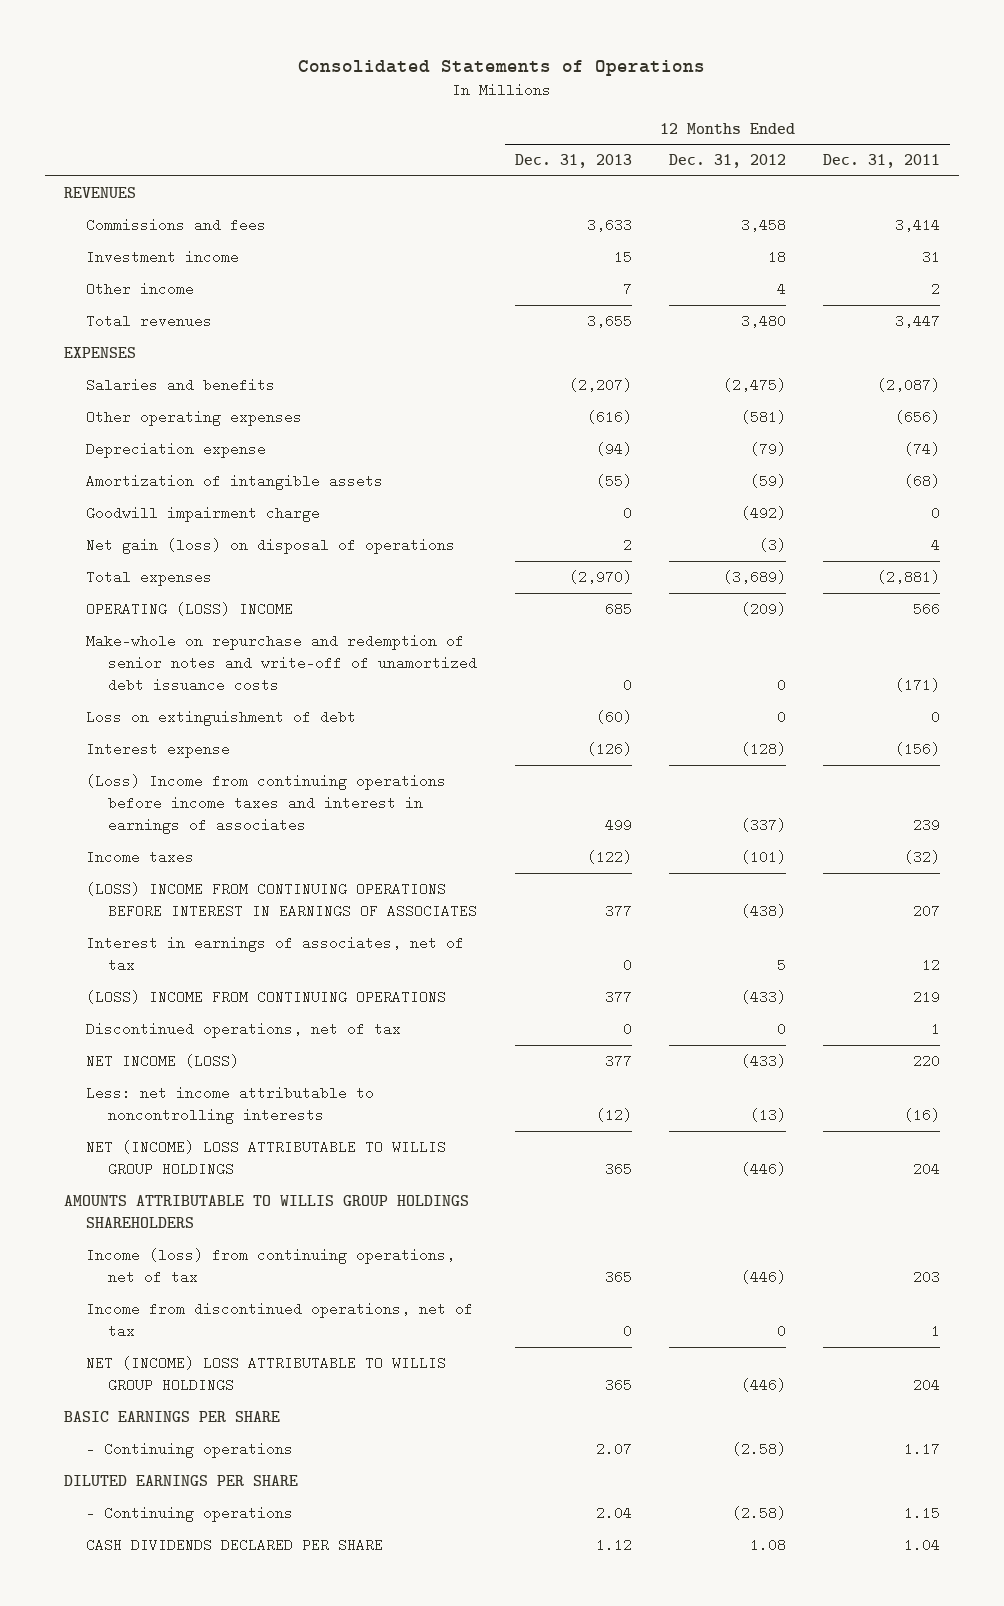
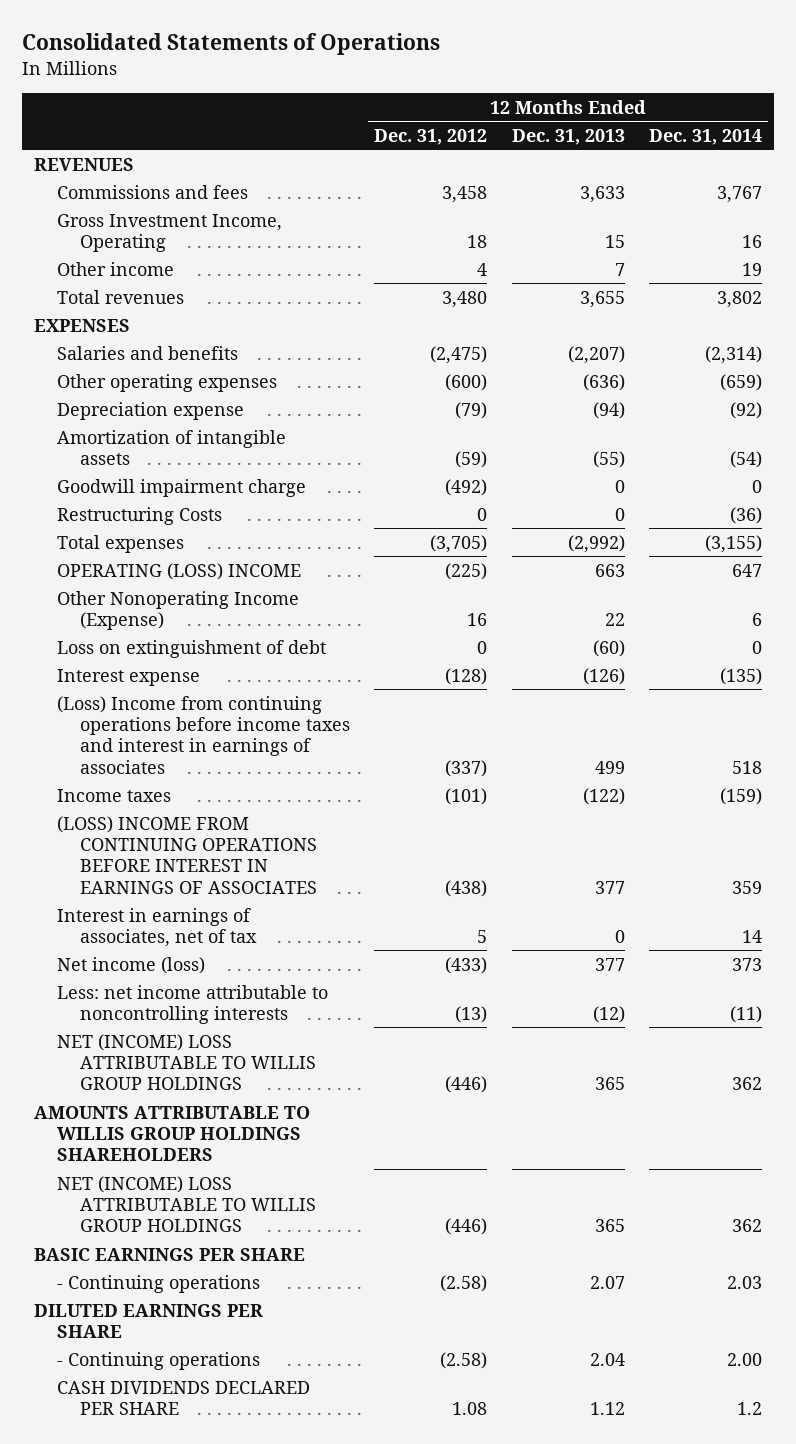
[823,154,941,169] Dec. 31, 2011 -> none
none -> [649,128,763,145] Dec. 31, 2014
[86,250,240,265] Investment income -> [56,213,282,252] Gross Investment Income, Operating
[586,410,632,425] (616) -> [582,373,625,391] (636)
[741,410,787,425] (581) -> [445,373,488,391] (600)
[86,538,456,555] Net gain (loss) on disposal of operations -> none
[86,634,478,693] Make-whole on repurchase and redemption of senior notes and write-off of unamortized debt issuance costs -> none
none -> [56,506,222,525] Restructuring Costs
[568,570,632,585] (2,970) -> [567,534,625,553] (2,992)
[723,570,787,585] (3,689) -> [430,534,488,553] (3,705)
[604,602,632,617] 685 -> [594,563,625,577] 663
[741,602,787,617] (209) -> [445,562,488,580] (225)
none -> [56,590,299,630] Other Nonoperating Income (Expense)
[86,990,447,1005] (LOSS) INCOME FROM CONTINUING OPERATIONS -> none
[86,1022,402,1039] Discontinued operations, net of tax -> none
[86,1054,240,1069] NET INCOME (LOSS) -> [56,956,205,974] Net income (loss)
[86,1248,456,1285] Income (loss) from continuing operations, net of tax -> none
[86,1302,474,1339] Income from discontinued operations, net of tax -> none

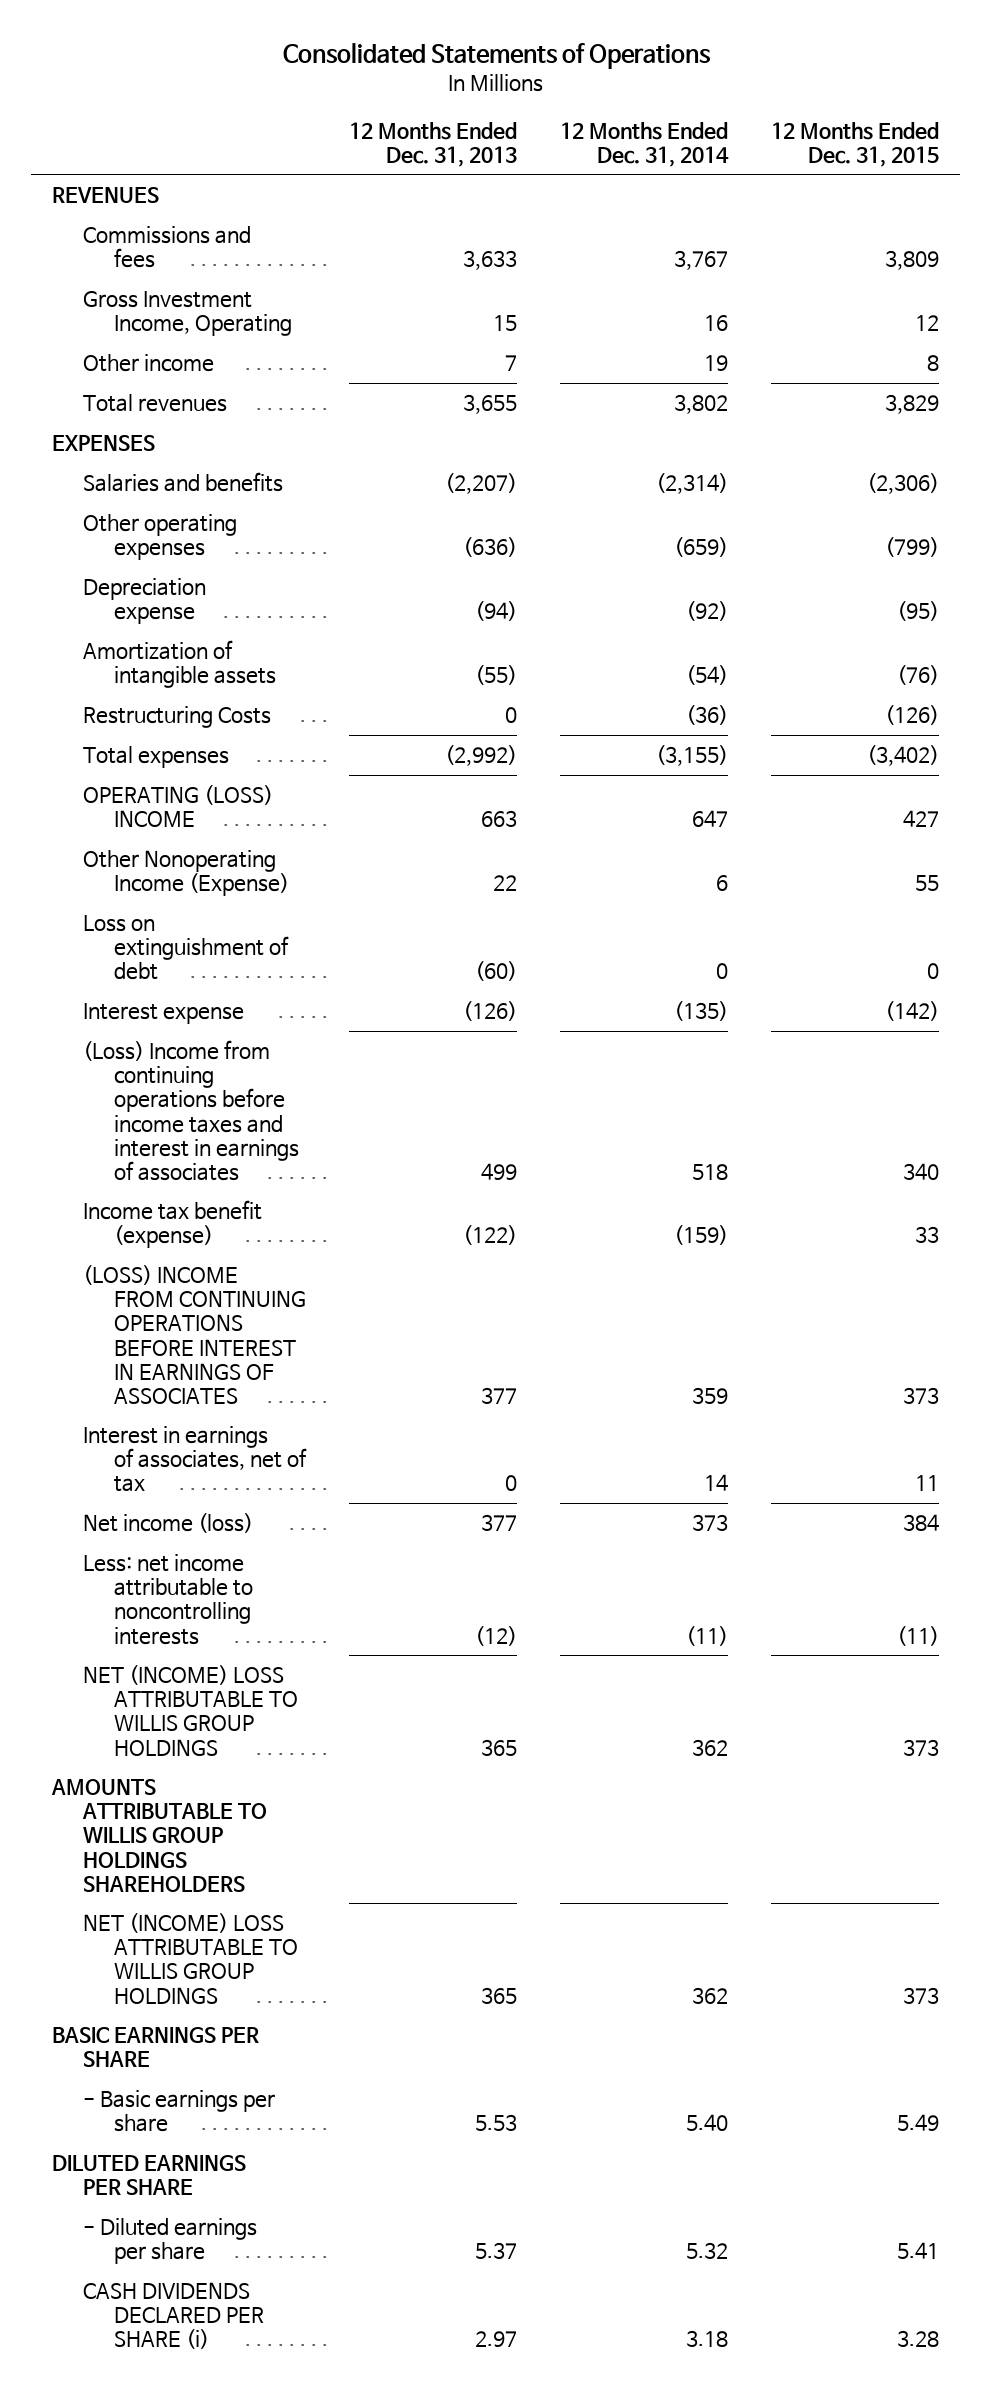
[374,128,488,145] Dec. 31, 2012 -> none
none -> [770,121,939,167] 12 Months Ended Dec. 31, 2015
[56,478,306,497] Goodwill impairment charge -> none
[56,788,171,802] Income taxes -> [83,1200,263,1249] Income tax benefit (expense)
[56,1274,260,1293] - Continuing operations -> none
none -> [83,2090,276,2133] - Basic earnings per share
[56,1351,260,1370] - Continuing operations -> none
none -> [83,2218,258,2265] - Diluted earnings per share
[56,1380,310,1415] CASH DIVIDENDS DECLARED PER SHARE -> [83,2282,265,2350] CASH DIVIDENDS DECLARED PER SHARE (i)
[589,1401,625,1415] 1.12 -> [475,2331,518,2348] 2.97
[737,1401,763,1415] 1.2 -> [686,2330,729,2348] 3.18

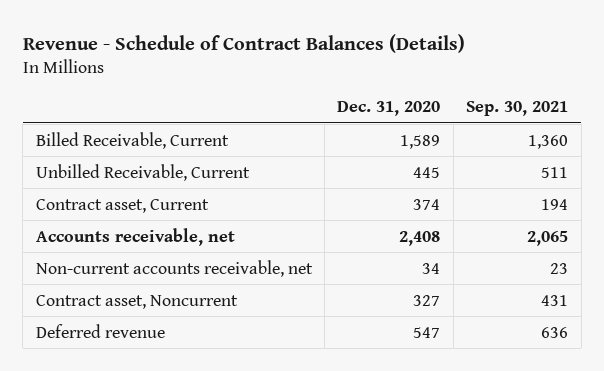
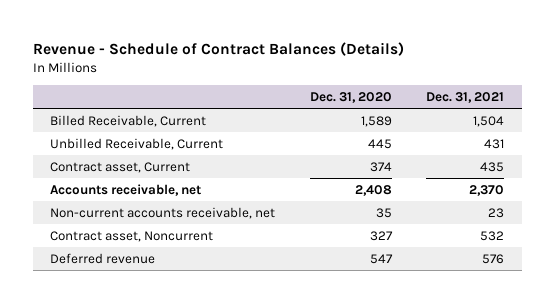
[466,101,569,117] Sep. 30, 2021 -> none
none -> [426,91,505,103] Dec. 31, 2021
[422,262,441,274] 34 -> [375,207,392,218] 35

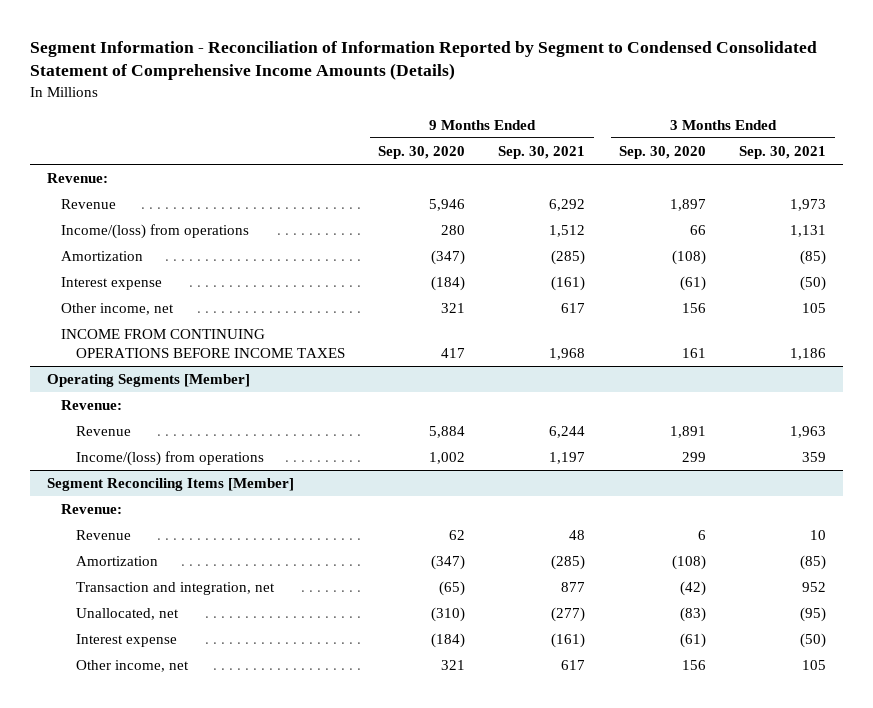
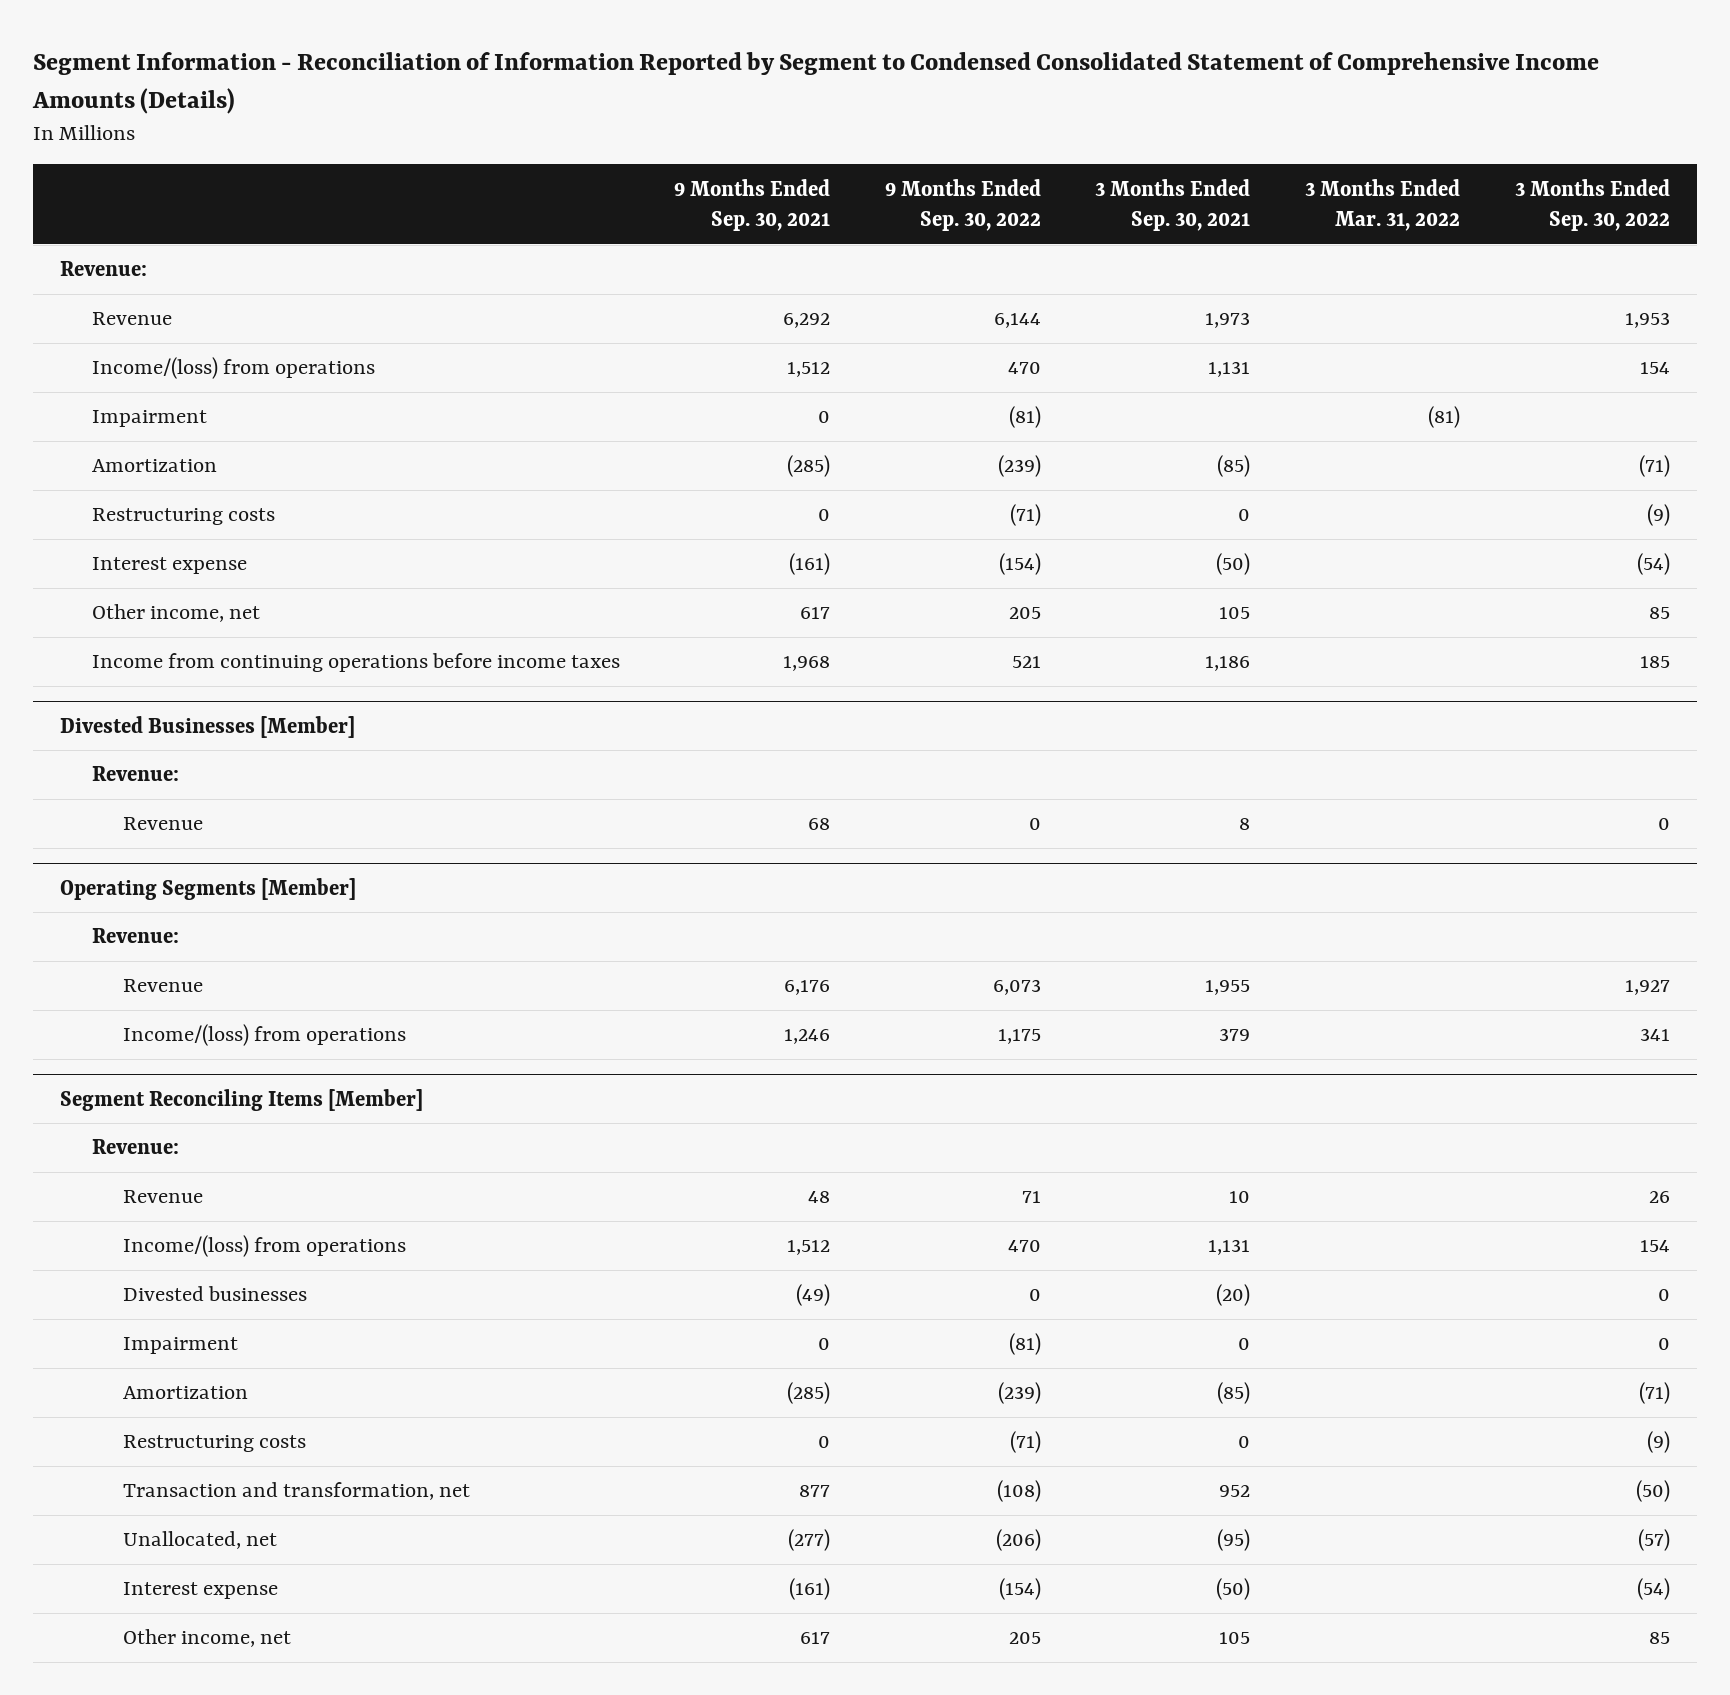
[378,145,466,159] Sep. 30, 2020 -> none
[618,145,706,159] Sep. 30, 2020 -> none
none -> [884,178,1041,232] 9 Months Ended Sep. 30, 2022
none -> [1305,178,1461,232] 3 Months Ended Mar. 31, 2022
none -> [1514,178,1670,232] 3 Months Ended Sep. 30, 2022
none -> [91,410,207,428] Impairment
none -> [91,508,275,526] Restructuring costs
[61,329,345,358] INCOME FROM CONTINUING OPERATIONS BEFORE INCOME TAXES -> [91,653,620,673] Income from continuing operations before income taxes
none -> [60,715,356,738] Divested Businesses [Member]
none -> [91,766,179,782] Revenue:
none -> [122,817,203,831] Revenue
[549,426,586,439] 6,244 -> [784,980,831,996] 6,176
[790,426,827,439] 1,963 -> [1205,980,1251,996] 1,955
[549,452,586,465] 1,197 -> [784,1029,831,1045] 1,246
[802,452,827,463] 359 -> [1219,1028,1251,1042] 379
none -> [122,1235,406,1258] Income/(loss) from operations
none -> [122,1286,307,1302] Divested businesses
none -> [122,1337,238,1355] Impairment
none -> [122,1435,306,1453] Restructuring costs
[75,582,275,596] Transaction and integration, net -> [122,1482,470,1501] Transaction and transformation, net

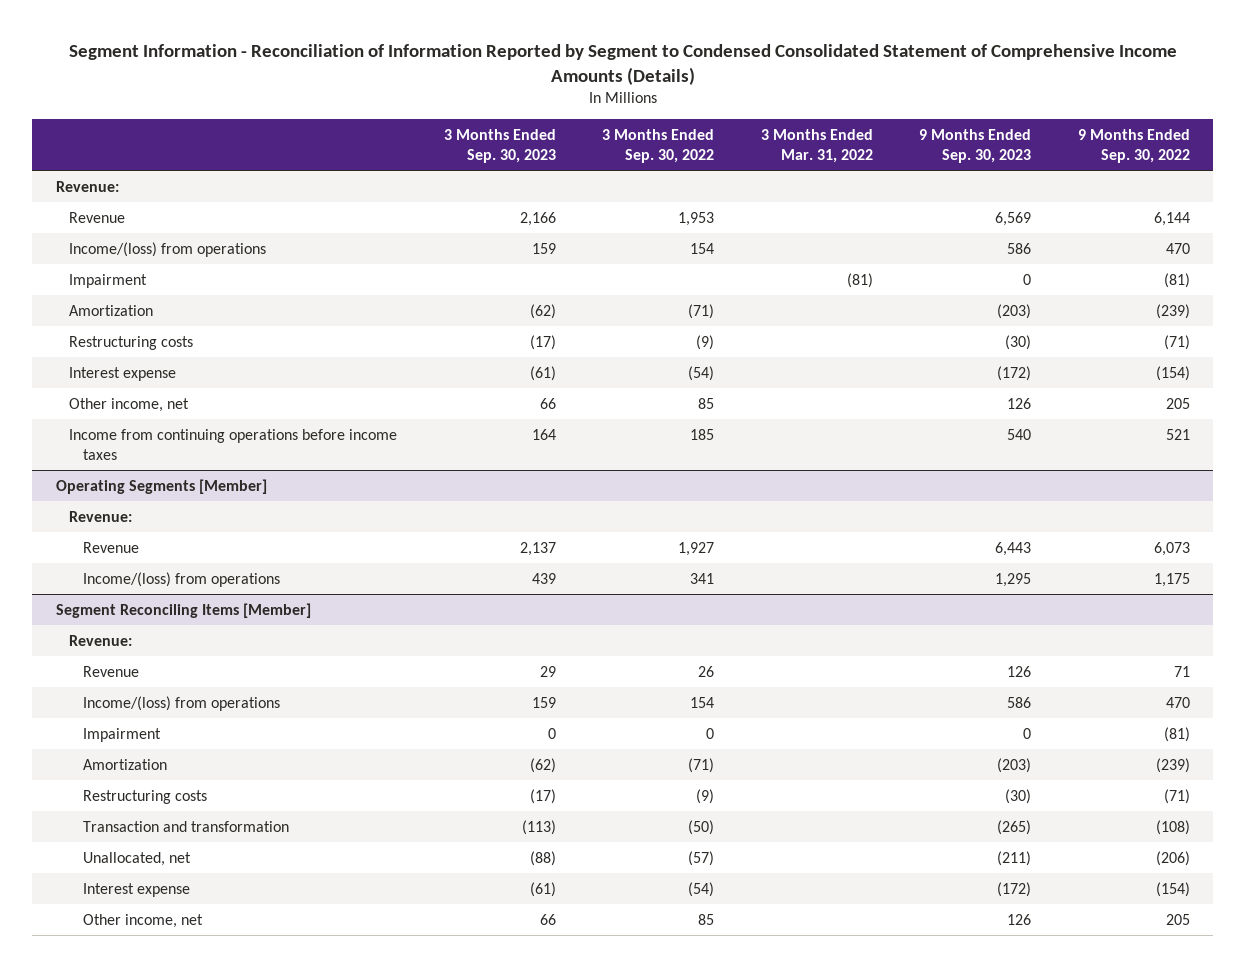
[674,178,831,232] 9 Months Ended Sep. 30, 2021 -> none
[1095,178,1251,232] 3 Months Ended Sep. 30, 2021 -> none
none -> [443,128,556,164] 3 Months Ended Sep. 30, 2023
none -> [919,128,1032,164] 9 Months Ended Sep. 30, 2023
[60,715,356,738] Divested Businesses [Member] -> none
[91,766,179,782] Revenue: -> none
[122,817,203,831] Revenue -> none
[122,1286,307,1302] Divested businesses -> none
[122,1482,470,1501] Transaction and transformation, net -> [83,820,290,832] Transaction and transformation

